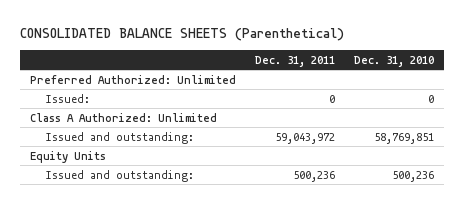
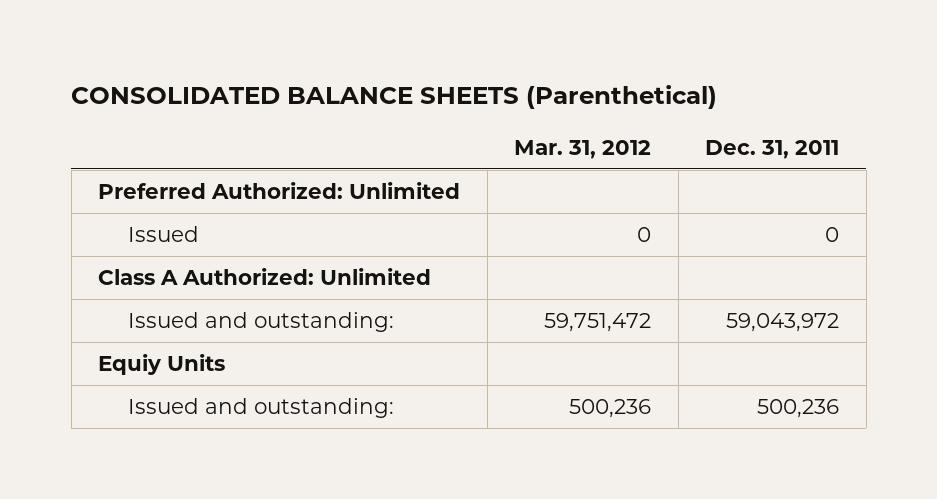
[354,55,435,67] Dec. 31, 2010 -> none
none -> [514,139,652,159] Mar. 31, 2012
[45,93,91,103] Issued: -> [128,225,200,242] Issued
[29,150,106,163] Equity Units -> none
none -> [98,353,226,375] Equiy Units

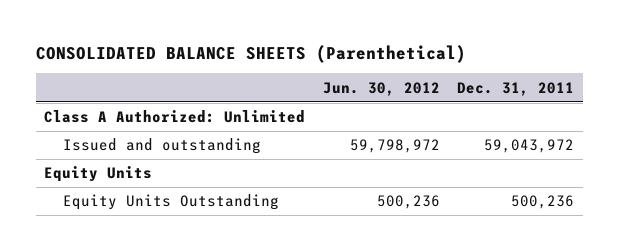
[514,139,652,159] Mar. 31, 2012 -> none
none -> [322,81,440,96] Jun. 30, 2012
[98,181,461,199] Preferred Authorized: Unlimited -> none
[128,225,200,242] Issued -> none
[128,311,395,332] Issued and outstanding: -> [62,138,261,155] Issued and outstanding
[98,353,226,375] Equiy Units -> [44,166,153,183] Equity Units
[128,397,395,418] Issued and outstanding: -> [62,194,279,211] Equity Units Outstanding

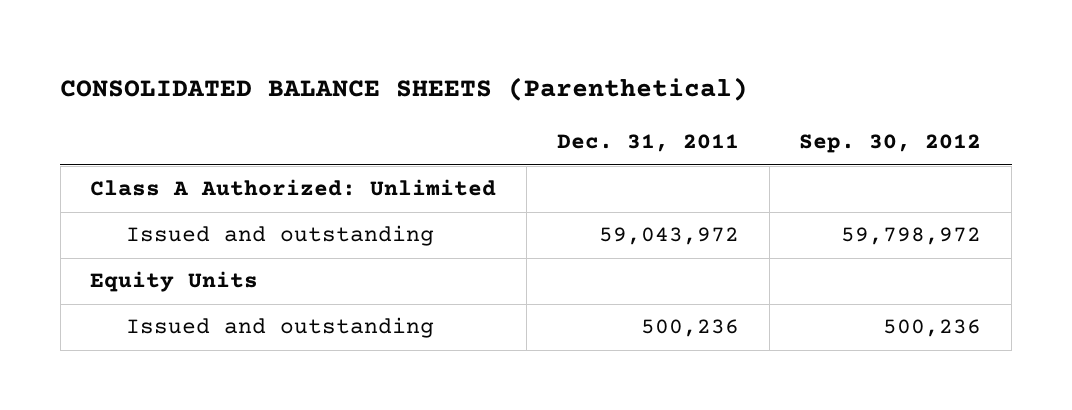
[322,81,440,96] Jun. 30, 2012 -> none
none -> [799,134,982,154] Sep. 30, 2012
[62,194,279,211] Equity Units Outstanding -> [125,317,434,339] Issued and outstanding

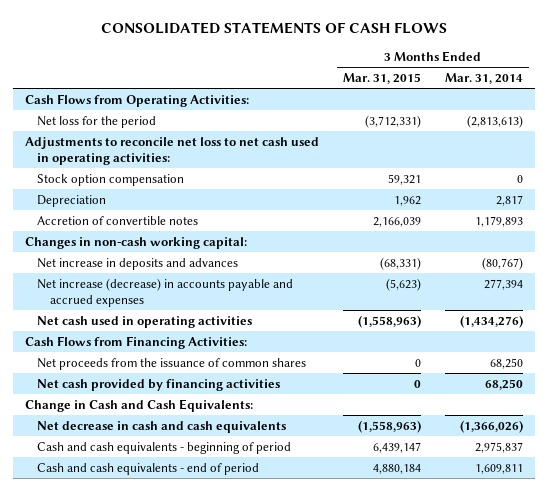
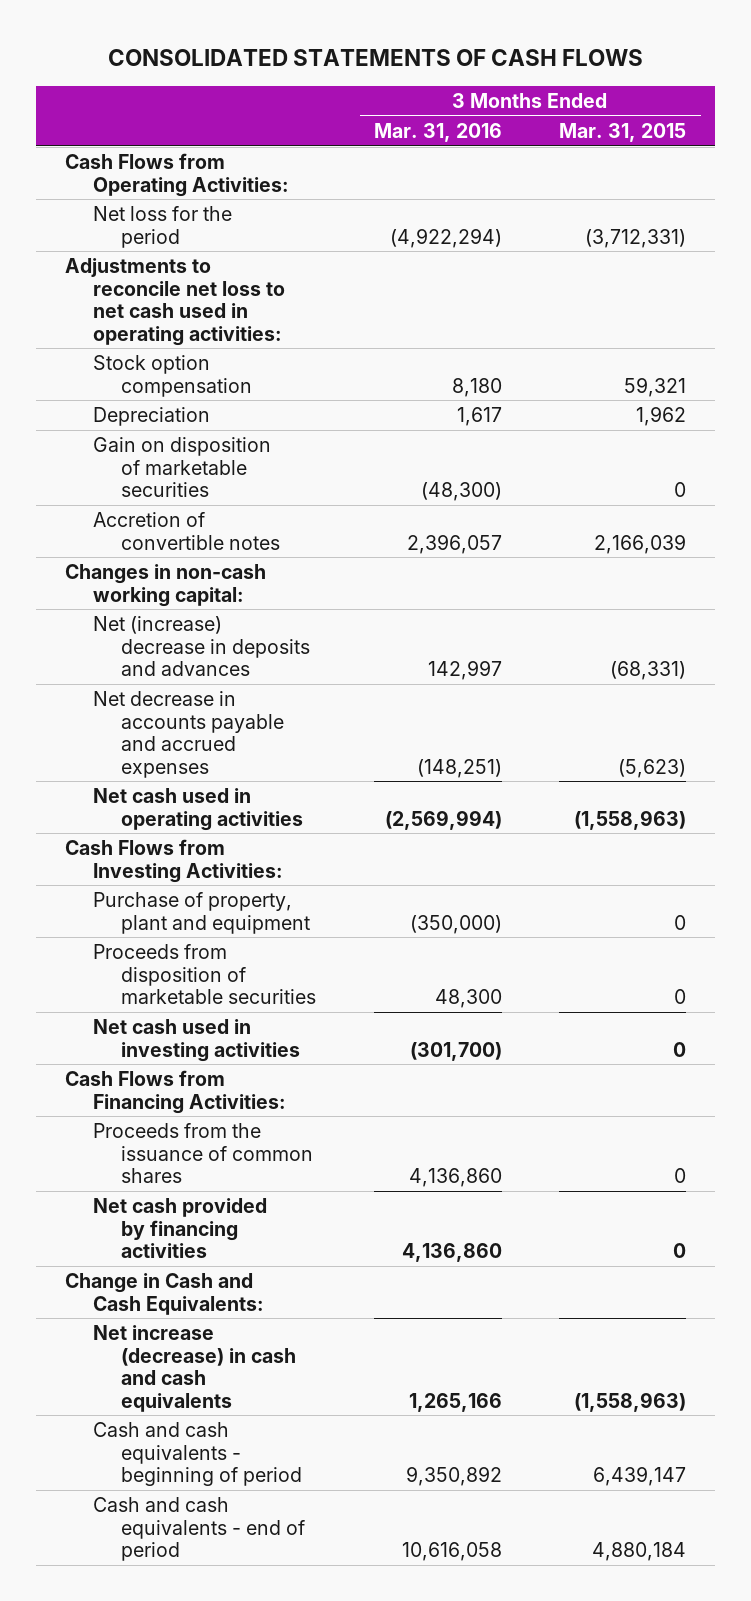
[445,73,524,85] Mar. 31, 2014 -> none
none -> [373,122,502,142] Mar. 31, 2016
none -> [93,437,272,498] Gain on disposition of marketable securities
[37,257,239,270] Net increase in deposits and advances -> [93,616,311,677] Net (increase) decrease in deposits and advances
[37,277,294,307] Net increase (decrease) in accounts payable and accrued expenses -> [93,691,285,778] Net decrease in accounts payable and accrued expenses
none -> [64,839,284,883] Cash Flows from Investing Activities:
none -> [93,892,311,934] Purchase of property, plant and equipment
none -> [93,944,317,1005] Proceeds from disposition of marketable securities
none -> [93,1019,301,1062] Net cash used in investing activities
[37,357,307,370] Net proceeds from the issuance of common shares -> [93,1123,314,1184] Proceeds from the issuance of common shares
[37,420,287,433] Net decrease in cash and cash equivalents -> [93,1325,297,1412] Net increase (decrease) in cash and cash equivalents

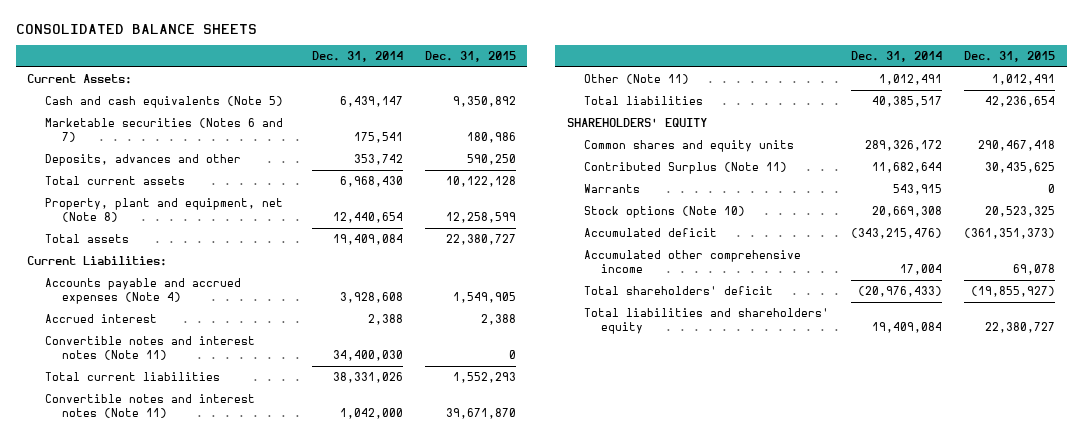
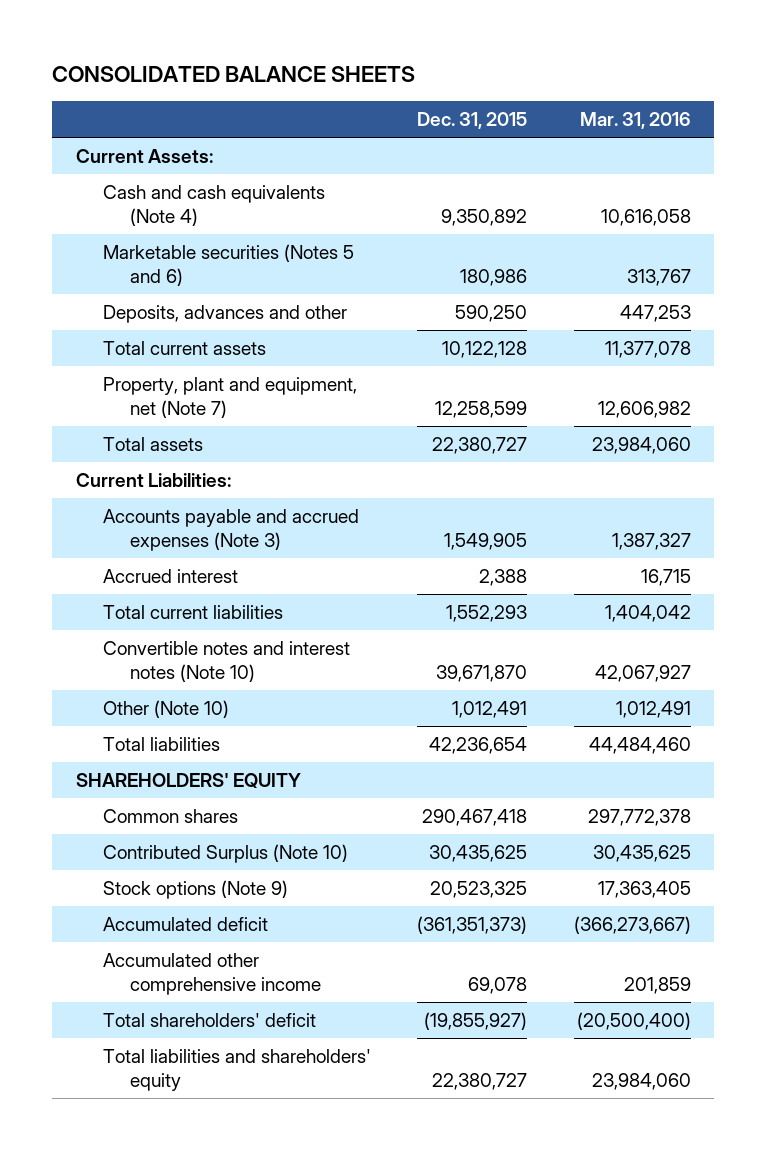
[312,51,404,63] Dec. 31, 2014 -> none
none -> [579,111,691,129] Mar. 31, 2016
[44,96,283,109] Cash and cash equivalents (Note 5) -> [102,185,325,227] Cash and cash equivalents (Note 4)
[44,118,283,142] Marketable securities (Notes 6 and 7) -> [102,244,354,287] Marketable securities (Notes 5 and 6)
[44,198,283,222] Property, plant and equipment, net (Note 8) -> [102,377,357,419] Property, plant and equipment, net (Note 7)
[44,278,241,304] Accounts payable and accrued expenses (Note 4) -> [102,509,359,552] Accounts payable and accrued expenses (Note 3)
[44,336,255,360] Convertible notes and interest notes (Note 11) -> none
[44,394,255,418] Convertible notes and interest notes (Note 11) -> [102,641,350,683] Convertible notes and interest notes (Note 10)
[583,74,689,85] Other (Note 11) -> [102,700,229,719] Other (Note 10)
[583,184,640,194] Warrants -> none
[583,140,794,153] Common shares and equity units -> [102,809,238,824] Common shares
[583,162,787,175] Contributed Surplus (Note 11) -> [102,844,348,864] Contributed Surplus (Note 10)
[583,206,745,219] Stock options (Note 10) -> [102,880,288,900] Stock options (Note 9)

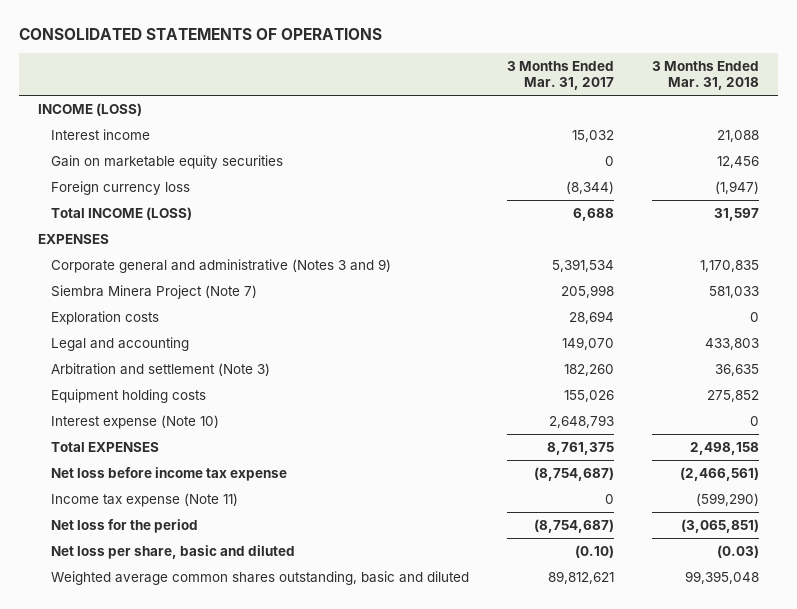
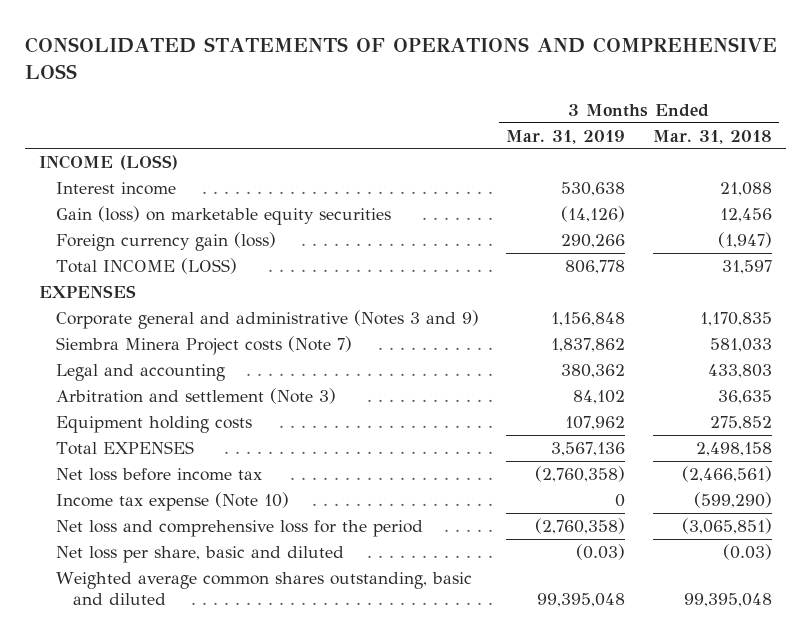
[19,27,383,40] CONSOLIDATED STATEMENTS OF OPERATIONS -> [24,37,777,80] CONSOLIDATED STATEMENTS OF OPERATIONS AND COMPREHENSIVE LOSS
[507,61,615,91] 3 Months Ended Mar. 31, 2017 -> none
none -> [506,129,626,144] Mar. 31, 2019
[51,154,284,169] Gain on marketable equity securities -> [55,205,391,225] Gain (loss) on marketable equity securities
[51,180,191,195] Foreign currency loss -> [55,231,276,251] Foreign currency gain (loss)
[51,310,160,325] Exploration costs -> none
[51,284,258,299] Siembra Minera Project (Note 7) -> [55,335,352,355] Siembra Minera Project costs (Note 7)
[51,414,220,429] Interest expense (Note 10) -> none
[51,466,288,481] Net loss before income tax expense -> [55,467,262,481] Net loss before income tax
[51,492,239,507] Income tax expense (Note 11) -> [55,491,289,511] Income tax expense (Note 10)
[51,518,199,533] Net loss for the period -> [55,519,423,537] Net loss and comprehensive loss for the period

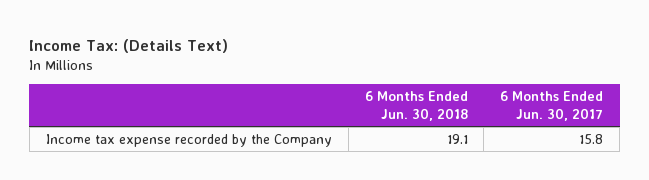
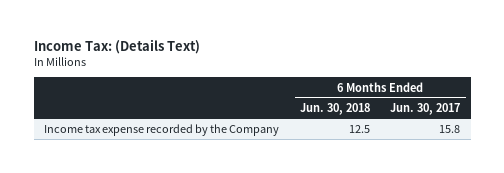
[446,133,468,144] 19.1 -> [348,125,370,134] 12.5

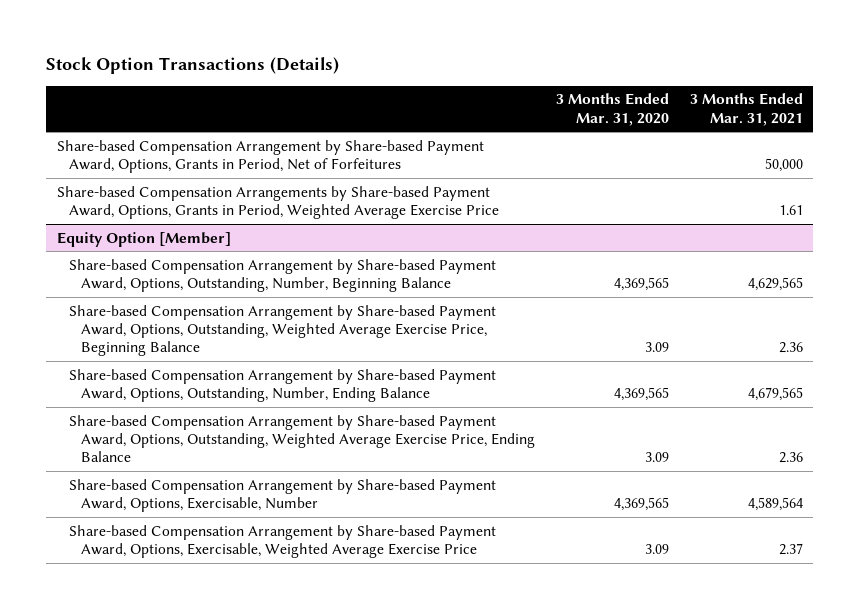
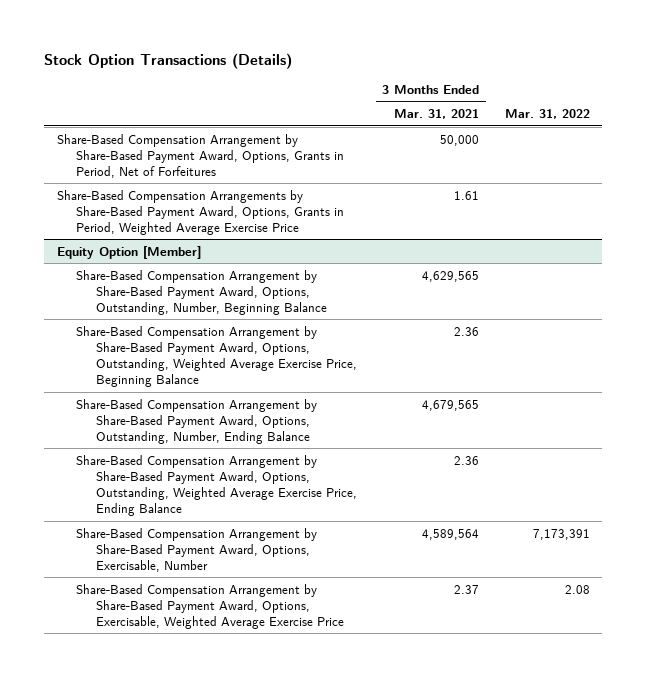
[555,93,669,126] 3 Months Ended Mar. 31, 2020 -> none
none -> [504,109,590,120] Mar. 31, 2022
[56,139,484,174] Share-based Compensation Arrangement by Share-based Payment Award, Options, Grants in Period, Net of Forfeitures -> [56,133,345,178] Share-Based Compensation Arrangement by Share-Based Payment Award, Options, Grants in Period, Net of Forfeitures
[56,185,499,220] Share-based Compensation Arrangements by Share-based Payment Award, Options, Grants in Period, Weighted Average Exercise Price -> [56,189,345,235] Share-Based Compensation Arrangements by Share-Based Payment Award, Options, Grants in Period, Weighted Average Exercise Price
[68,258,496,293] Share-based Compensation Arrangement by Share-based Payment Award, Options, Outstanding, Number, Beginning Balance -> [76,269,328,315] Share-Based Compensation Arrangement by Share-Based Payment Award, Options, Outstanding, Number, Beginning Balance
[68,304,496,357] Share-based Compensation Arrangement by Share-based Payment Award, Options, Outstanding, Weighted Average Exercise Price, Beginning Balance -> [76,325,358,388] Share-Based Compensation Arrangement by Share-Based Payment Award, Options, Outstanding, Weighted Average Exercise Price, Beginning Balance
[68,368,496,403] Share-based Compensation Arrangement by Share-based Payment Award, Options, Outstanding, Number, Ending Balance -> [76,398,318,444] Share-Based Compensation Arrangement by Share-Based Payment Award, Options, Outstanding, Number, Ending Balance
[68,414,535,463] Share-based Compensation Arrangement by Share-based Payment Award, Options, Outstanding, Weighted Average Exercise Price, Ending Balance -> [76,454,358,517] Share-Based Compensation Arrangement by Share-Based Payment Award, Options, Outstanding, Weighted Average Exercise Price, Ending Balance
[68,478,496,513] Share-based Compensation Arrangement by Share-based Payment Award, Options, Exercisable, Number -> [76,527,318,572] Share-Based Compensation Arrangement by Share-Based Payment Award, Options, Exercisable, Number
[68,524,496,559] Share-based Compensation Arrangement by Share-based Payment Award, Options, Exercisable, Weighted Average Exercise Price -> [76,583,345,629] Share-Based Compensation Arrangement by Share-Based Payment Award, Options, Exercisable, Weighted Average Exercise Price

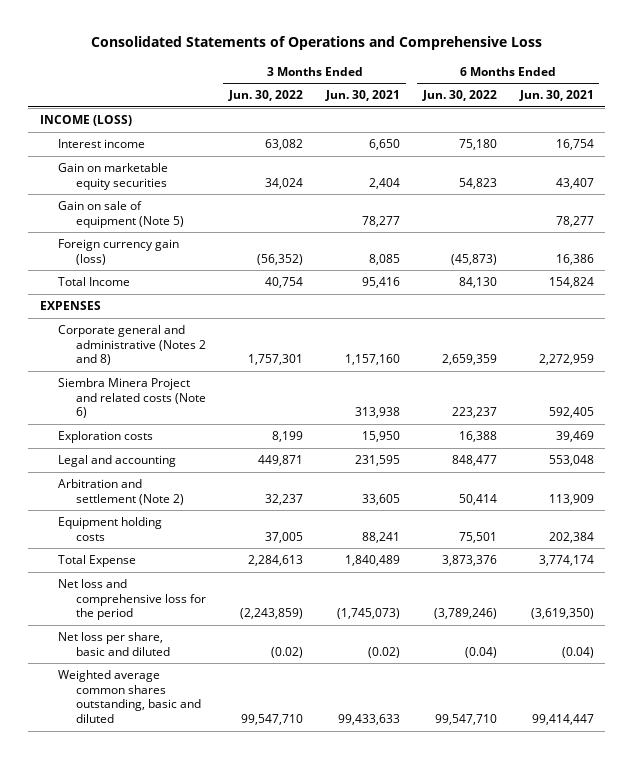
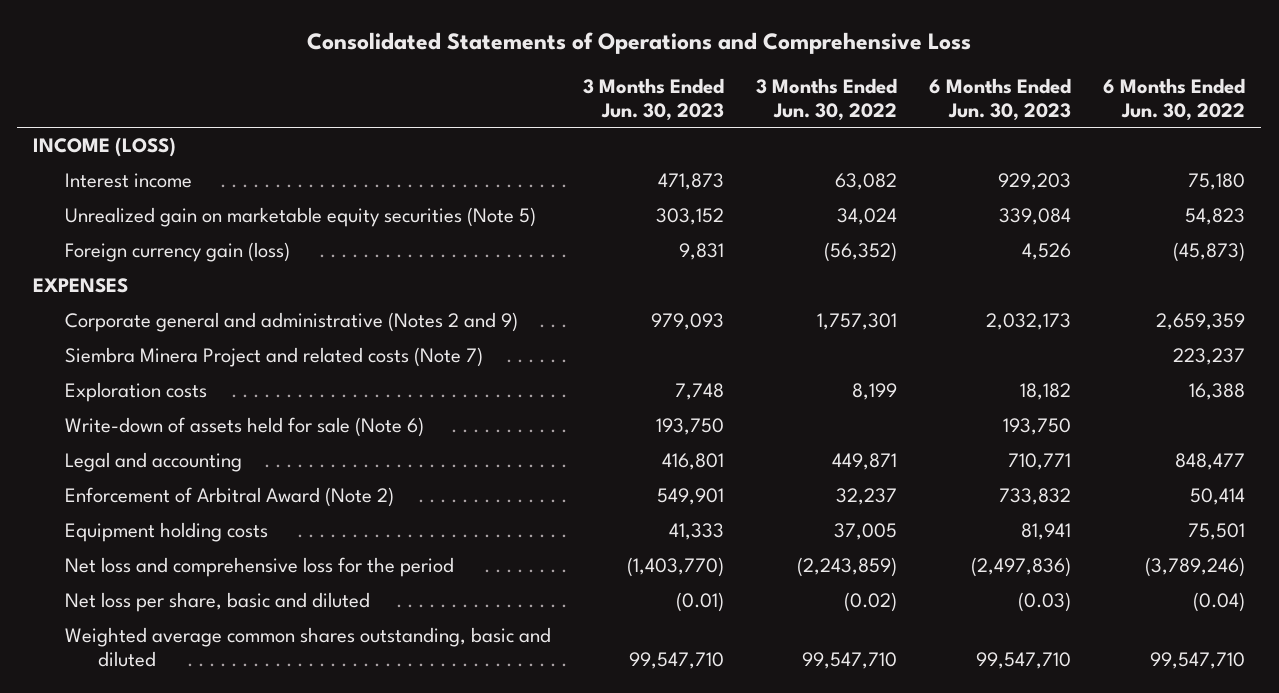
[325,90,401,102] Jun. 30, 2021 -> none
[518,90,594,102] Jun. 30, 2021 -> none
none -> [583,78,725,121] 3 Months Ended Jun. 30, 2023
none -> [929,78,1072,121] 6 Months Ended Jun. 30, 2023
[58,201,185,228] Gain on sale of equipment (Note 5) -> none
[58,163,169,190] Gain on marketable equity securities -> [65,206,537,227] Unrealized gain on marketable equity securities (Note 5)
[58,277,131,287] Total Income -> none
[58,325,207,366] Corporate general and administrative (Notes 2 and 8) -> [65,311,519,332] Corporate general and administrative (Notes 2 and 9)
[58,378,207,419] Siembra Minera Project and related costs (Note 6) -> [65,346,484,367] Siembra Minera Project and related costs (Note 7)
none -> [65,416,425,437] Write-down of assets held for sale (Note 6)
[58,479,185,505] Arbitration and settlement (Note 2) -> [65,486,395,507] Enforcement of Arbitral Award (Note 2)
[58,555,137,568] Total Expense -> none

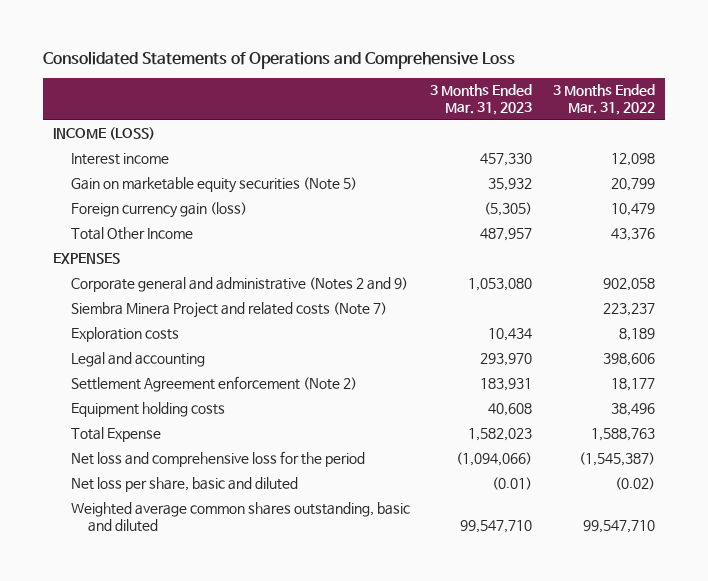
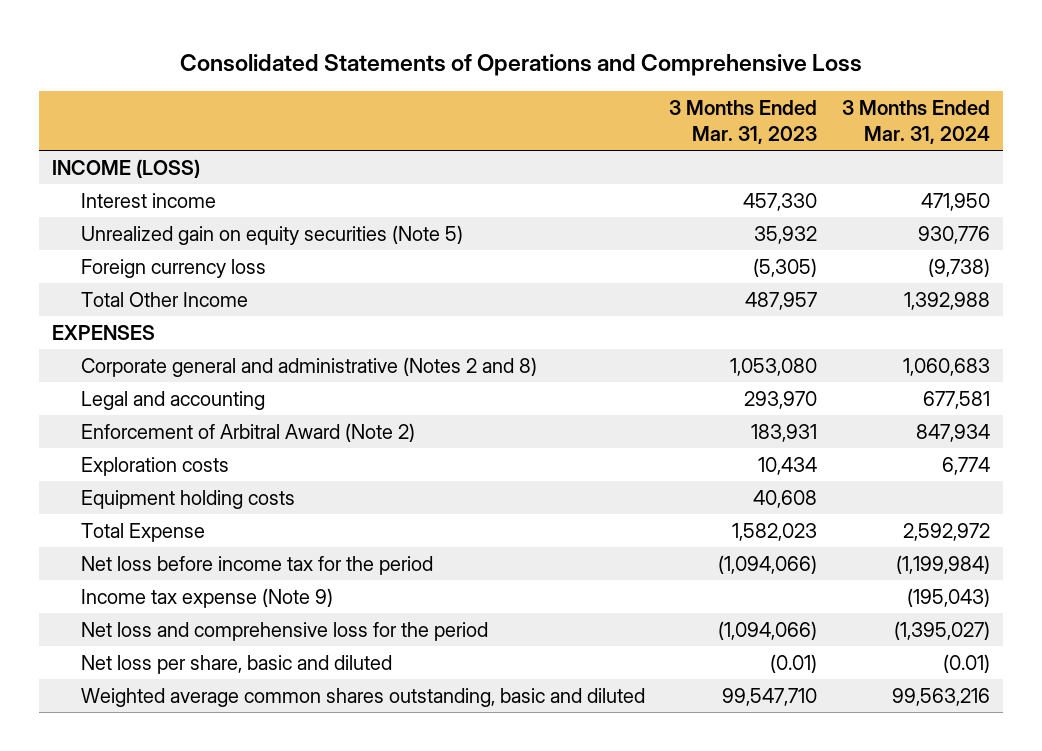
[552,84,655,116] 3 Months Ended Mar. 31, 2022 -> none
none -> [842,99,991,144] 3 Months Ended Mar. 31, 2024
[70,177,357,194] Gain on marketable equity securities (Note 5) -> [80,224,463,245] Unrealized gain on equity securities (Note 5)
[70,202,247,219] Foreign currency gain (loss) -> [80,258,266,278] Foreign currency loss
[70,302,387,319] Siembra Minera Project and related costs (Note 7) -> none
[70,277,408,293] Corporate general and administrative (Notes 2 and 9) -> [80,356,537,377] Corporate general and administrative (Notes 2 and 8)
[70,376,357,393] Settlement Agreement enforcement (Note 2) -> [80,422,415,442] Enforcement of Arbitral Award (Note 2)
[70,327,179,343] Exploration costs -> [80,456,229,476] Exploration costs
none -> [80,555,433,575] Net loss before income tax for the period
none -> [80,587,333,608] Income tax expense (Note 9)

